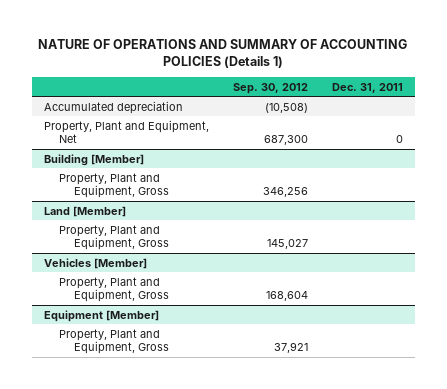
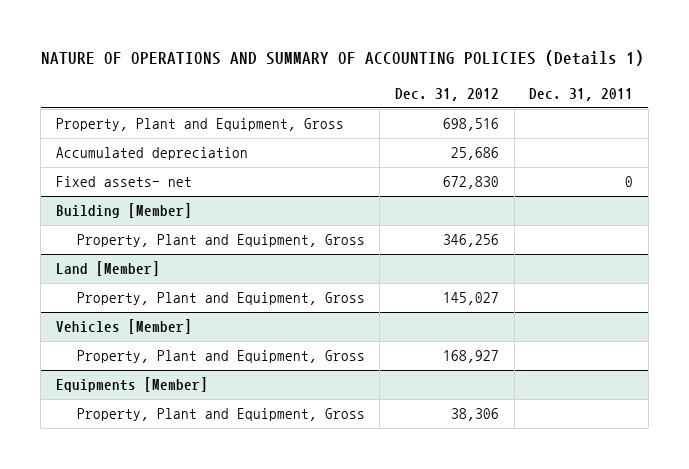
[232,82,308,94] Sep. 30, 2012 -> none
none -> [394,87,499,101] Dec. 31, 2012
none -> [55,118,344,132] Property, Plant and Equipment, Gross
[43,119,209,144] Property, Plant and Equipment, Net -> [55,176,192,188] Fixed assets- net
[43,309,159,322] Equipment [Member] -> [55,377,208,393] Equipments [Member]

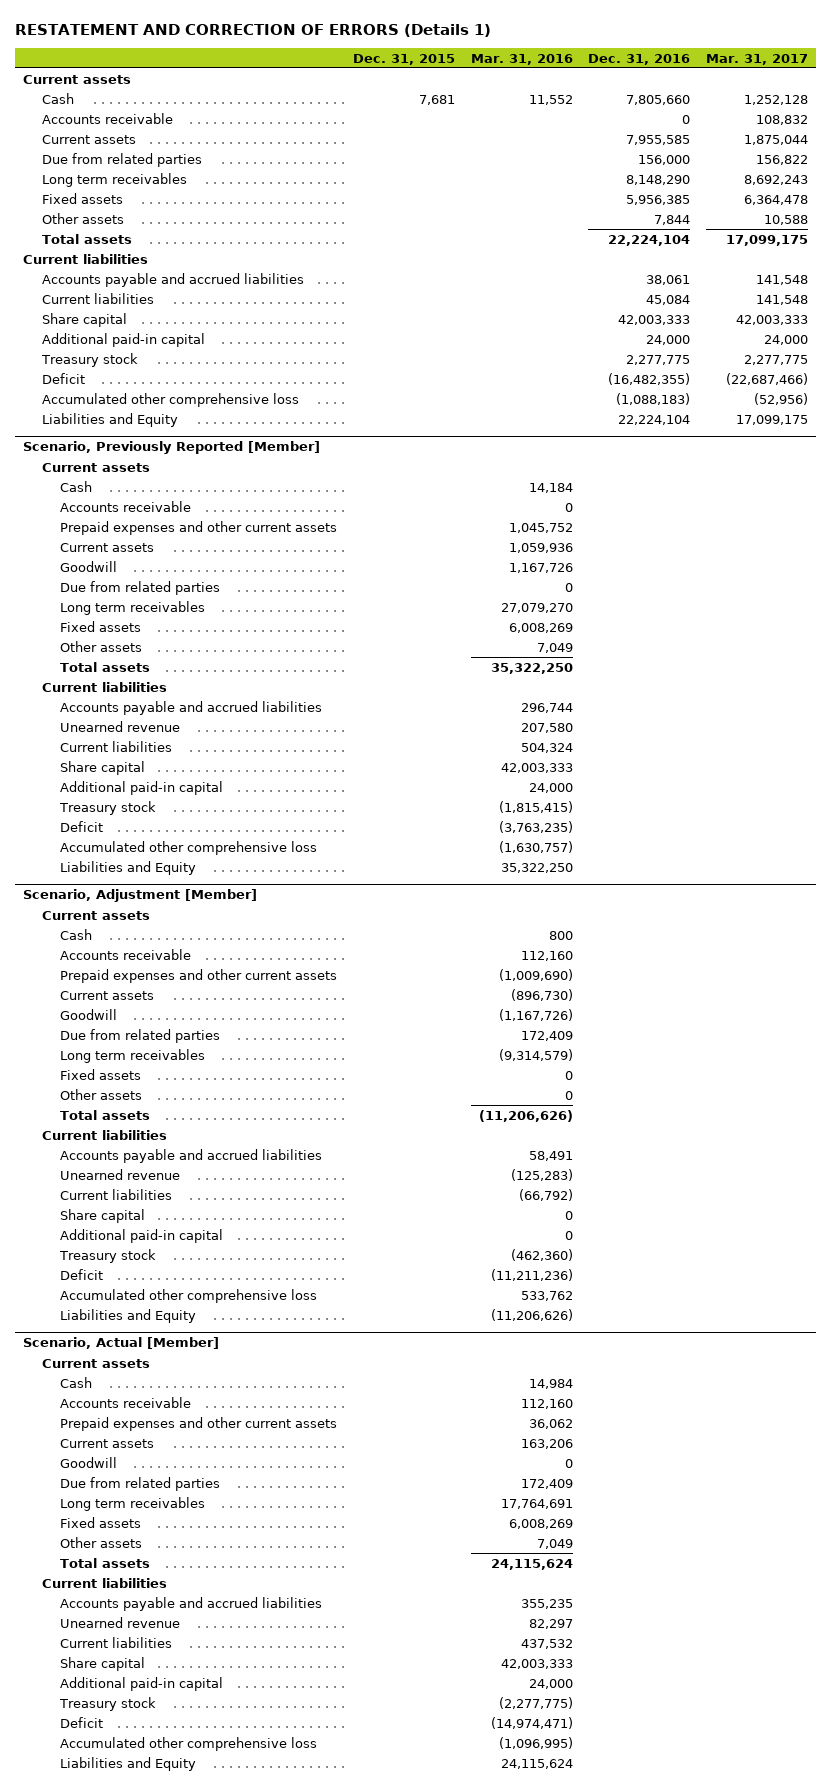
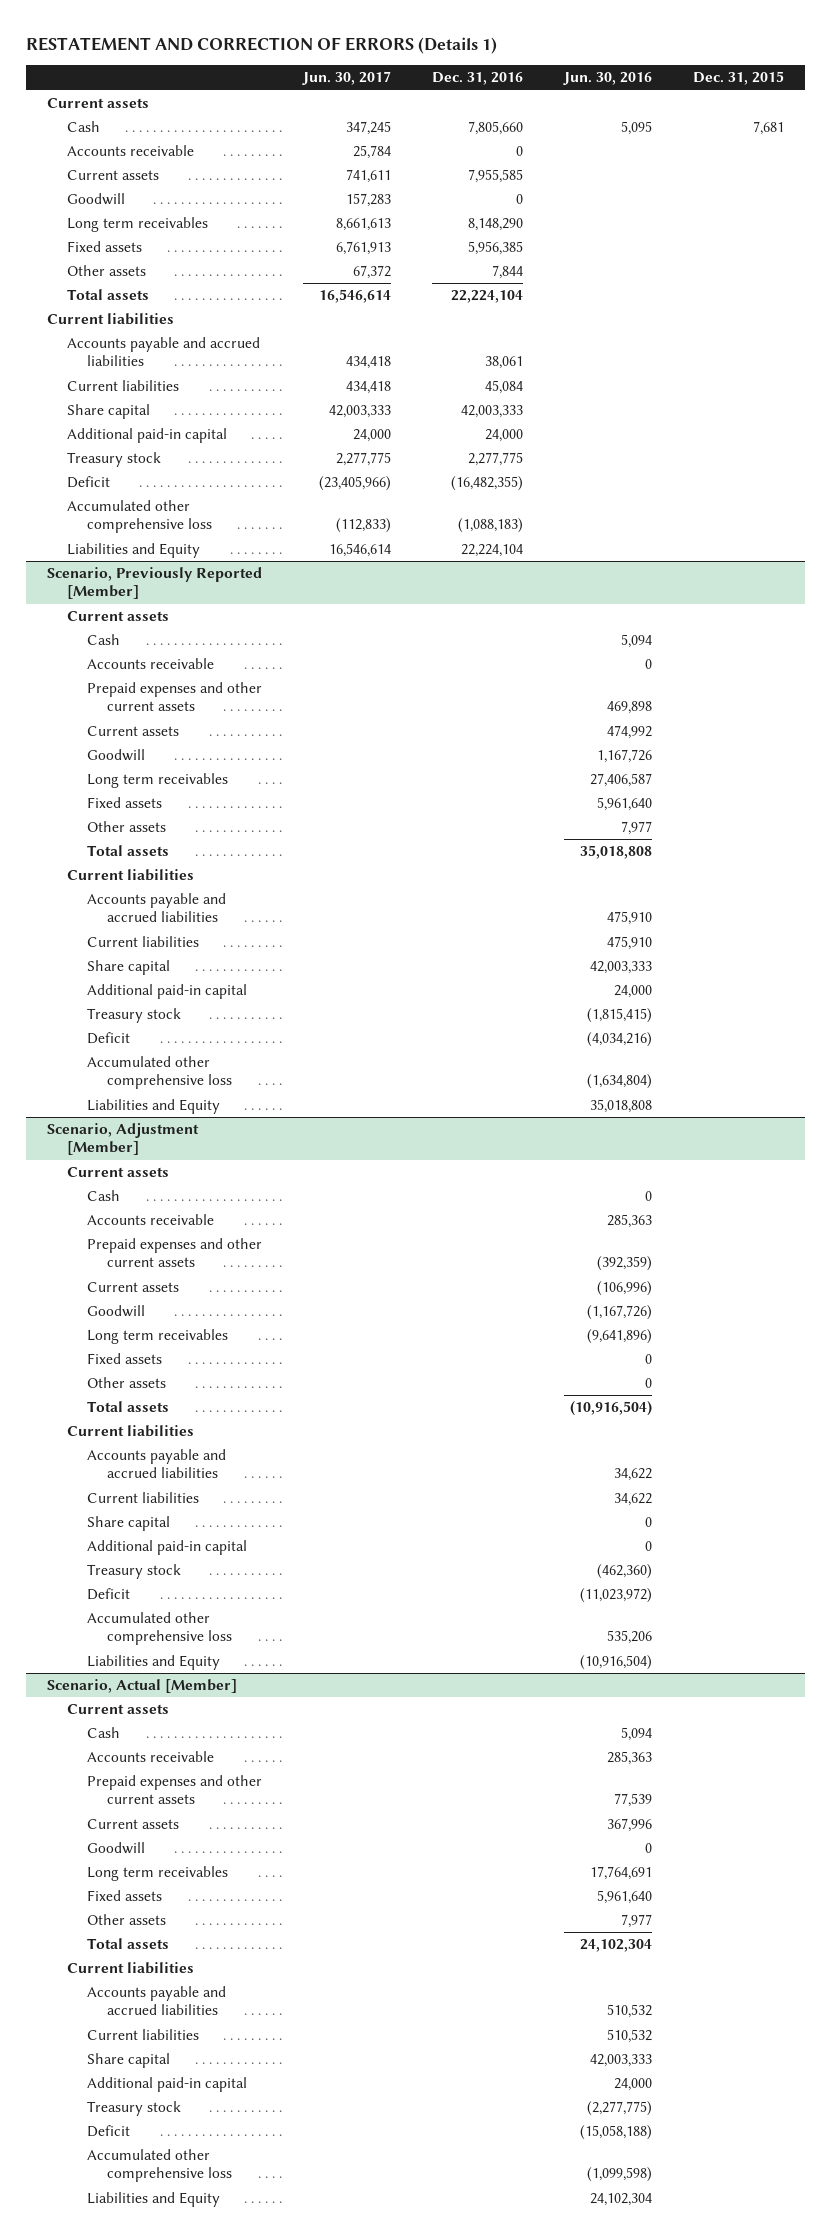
[470,53,573,65] Mar. 31, 2016 -> none
[705,53,808,65] Mar. 31, 2017 -> none
none -> [301,71,391,86] Jun. 30, 2017
none -> [563,72,653,86] Jun. 30, 2016
[41,152,202,167] Due from related parties -> none
none -> [66,193,125,206] Goodwill
[60,580,221,595] Due from related parties -> none
[60,720,181,732] Unearned revenue -> none
[60,1028,221,1043] Due from related parties -> none
[60,1168,181,1180] Unearned revenue -> none
[60,1476,221,1491] Due from related parties -> none
[60,1616,181,1628] Unearned revenue -> none

